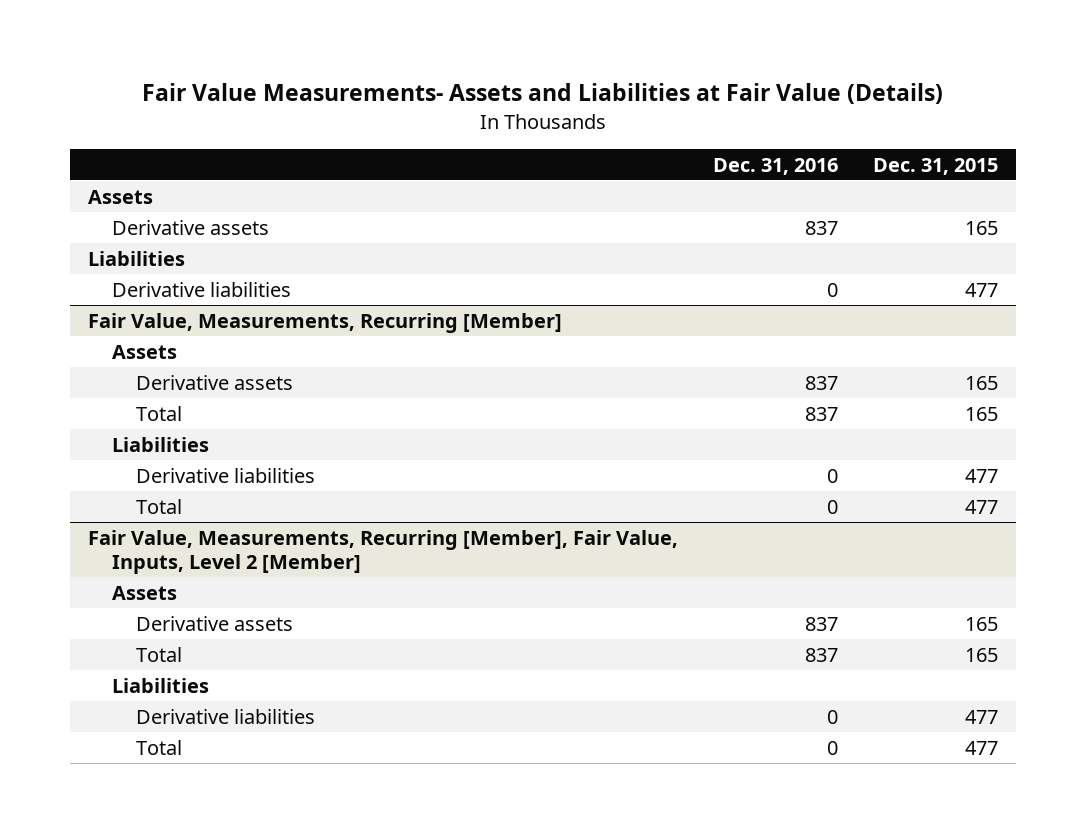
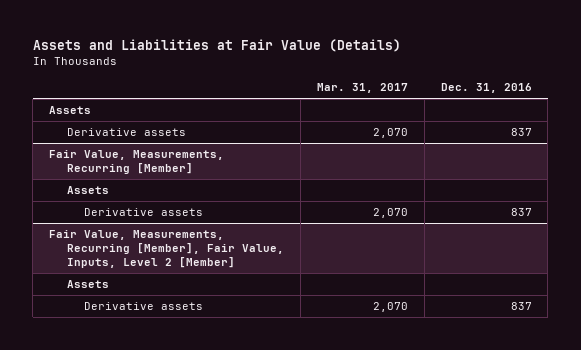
[141,83,943,105] Fair Value Measurements- Assets and Liabilities at Fair Value (Details) -> [32,39,401,53] Assets and Liabilities at Fair Value (Details)
[872,157,998,175] Dec. 31, 2015 -> none
none -> [316,83,408,94] Mar. 31, 2017
[87,250,185,266] Liabilities -> none
[111,281,291,297] Derivative liabilities -> none
[135,405,182,421] Total -> none
[111,436,209,452] Liabilities -> none
[135,467,315,483] Derivative liabilities -> none
[135,498,182,514] Total -> none
[135,646,182,662] Total -> none
[111,677,209,693] Liabilities -> none
[135,708,315,724] Derivative liabilities -> none
[135,739,182,755] Total -> none

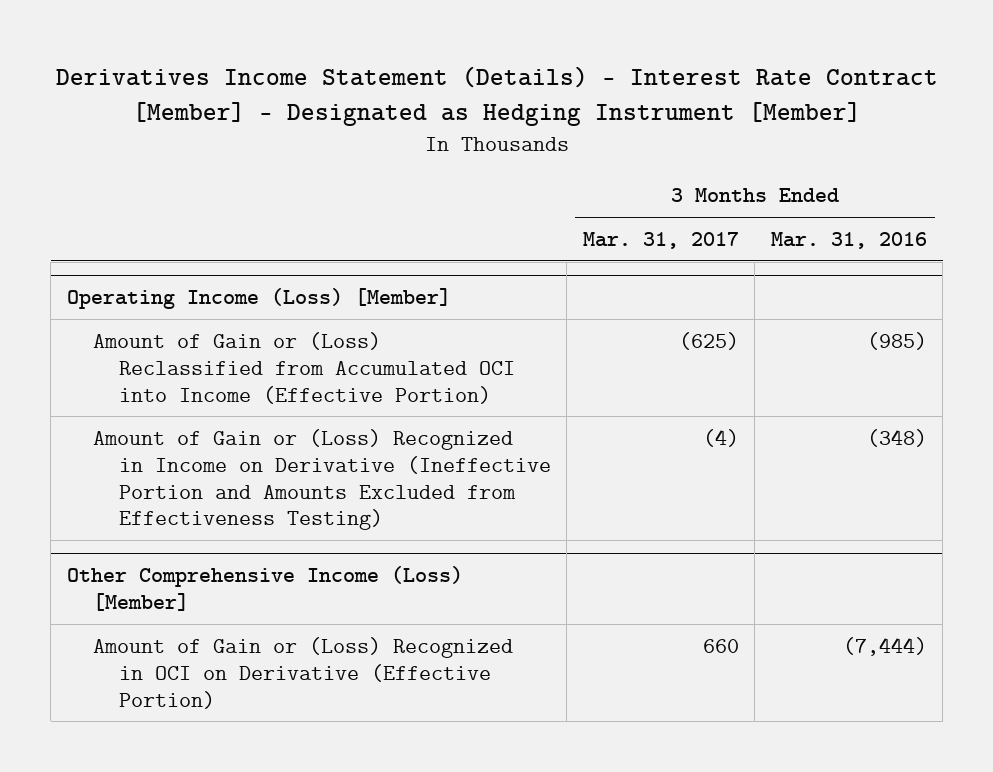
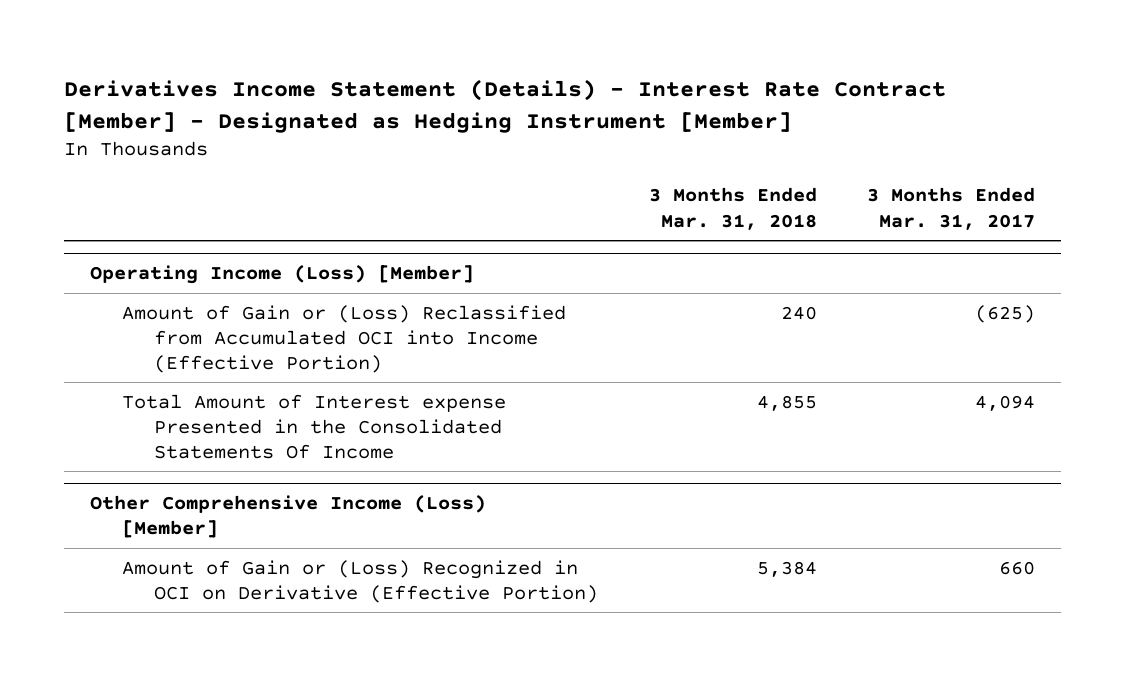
[770,231,927,249] Mar. 31, 2016 -> none
none -> [648,187,817,230] 3 Months Ended Mar. 31, 2018
[92,428,551,531] Amount of Gain or (Loss) Recognized in Income on Derivative (Ineffective Portion and Amounts Excluded from Effectiveness Testing) -> none
none -> [121,393,506,459] Total Amount of Interest expense Presented in the Consolidated Statements Of Income

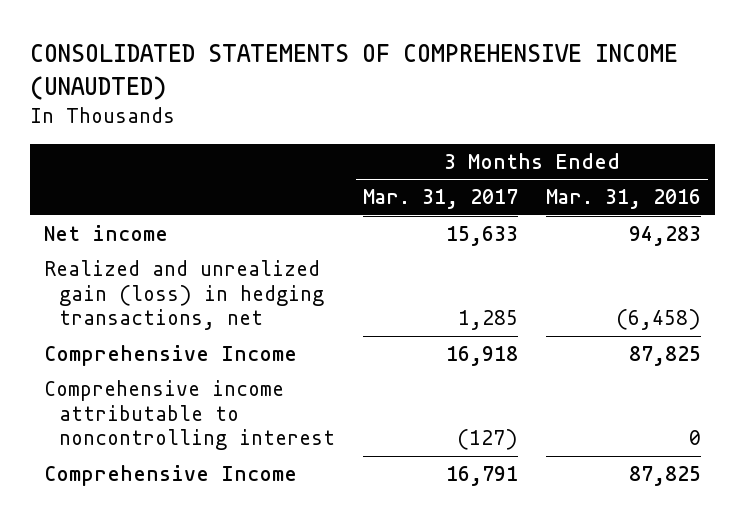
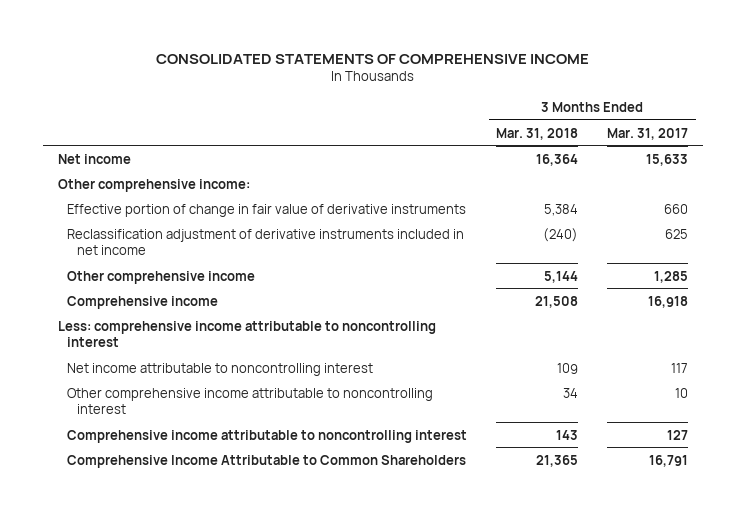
[30,44,679,100] CONSOLIDATED STATEMENTS OF COMPREHENSIVE INCOME (UNAUDTED) -> [156,53,590,64] CONSOLIDATED STATEMENTS OF COMPREHENSIVE INCOME
[545,189,701,210] Mar. 31, 2016 -> none
none -> [496,127,579,140] Mar. 31, 2018
none -> [57,178,250,192] Other comprehensive income:
none -> [67,203,467,217] Effective portion of change in fair value of derivative instruments
none -> [67,228,465,256] Reclassification adjustment of derivative instruments included in net income
[44,259,324,331] Realized and unrealized gain (loss) in hedging transactions, net -> [67,270,256,284] Other comprehensive income
[44,344,298,366] Comprehensive Income -> [67,295,219,309] Comprehensive income
none -> [57,320,436,348] Less: comprehensive income attributable to noncontrolling interest
none -> [67,362,374,376] Net income attributable to noncontrolling interest
none -> [67,387,434,415] Other comprehensive income attributable to noncontrolling interest
[456,429,518,451] (127) -> [667,429,689,440] 127
[44,464,298,486] Comprehensive Income -> [67,454,467,468] Comprehensive Income Attributable to Common Shareholders

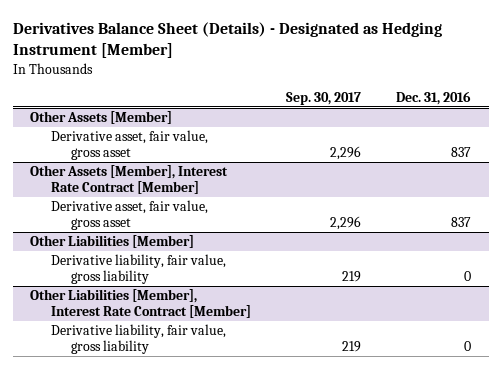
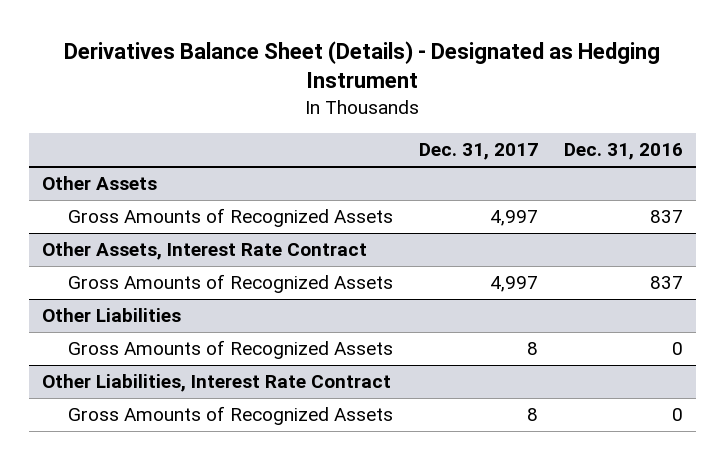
[12,21,442,59] Derivatives Balance Sheet (Details) - Designated as Hedging Instrument [Member] -> [64,40,661,89] Derivatives Balance Sheet (Details) - Designated as Hedging Instrument
[286,91,362,105] Sep. 30, 2017 -> none
none -> [418,143,538,161] Dec. 31, 2017
[50,254,226,285] Derivative liability, fair value, gross liability -> none
[50,324,226,355] Derivative liability, fair value, gross liability -> none
[30,111,173,125] Other Assets [Member] -> [41,176,157,191] Other Assets
[50,130,208,161] Derivative asset, fair value, gross asset -> [68,208,394,228] Gross Amounts of Recognized Assets
[30,165,229,195] Other Assets [Member], Interest Rate Contract [Member] -> [41,242,367,261] Other Assets, Interest Rate Contract
[50,200,208,231] Derivative asset, fair value, gross asset -> [68,274,394,294] Gross Amounts of Recognized Assets
[30,235,195,249] Other Liabilities [Member] -> [41,308,181,323] Other Liabilities
none -> [68,340,394,360] Gross Amounts of Recognized Assets
[30,289,251,319] Other Liabilities [Member], Interest Rate Contract [Member] -> [41,374,391,393] Other Liabilities, Interest Rate Contract
none -> [68,406,394,426] Gross Amounts of Recognized Assets

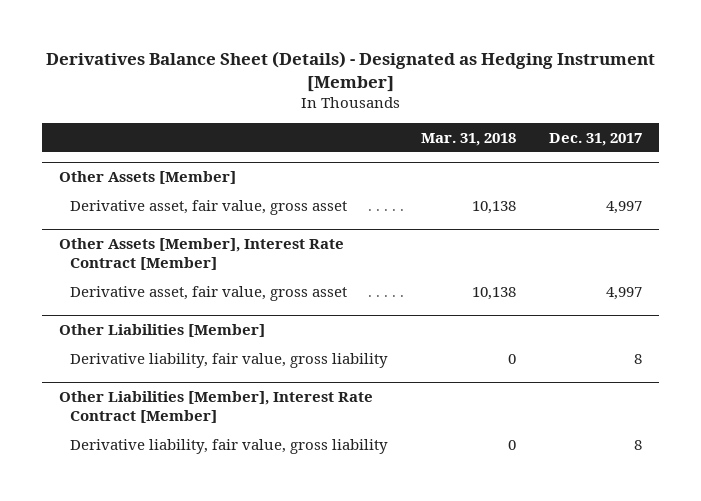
[64,40,661,89] Derivatives Balance Sheet (Details) - Designated as Hedging Instrument -> [45,50,655,92] Derivatives Balance Sheet (Details) - Designated as Hedging Instrument [Member]
[563,143,683,161] Dec. 31, 2016 -> none
none -> [420,132,516,146] Mar. 31, 2018
[68,340,394,360] Gross Amounts of Recognized Assets -> none
[68,406,394,426] Gross Amounts of Recognized Assets -> none
[41,176,157,191] Other Assets -> [58,171,236,185] Other Assets [Member]
[68,208,394,228] Gross Amounts of Recognized Assets -> [70,199,348,215] Derivative asset, fair value, gross asset
[41,242,367,261] Other Assets, Interest Rate Contract -> [58,238,344,270] Other Assets [Member], Interest Rate Contract [Member]
[68,274,394,294] Gross Amounts of Recognized Assets -> [70,285,348,301] Derivative asset, fair value, gross asset
[41,308,181,323] Other Liabilities -> [58,324,265,338] Other Liabilities [Member]
none -> [70,352,389,368] Derivative liability, fair value, gross liability
[41,374,391,393] Other Liabilities, Interest Rate Contract -> [58,391,373,423] Other Liabilities [Member], Interest Rate Contract [Member]
none -> [70,438,389,454] Derivative liability, fair value, gross liability

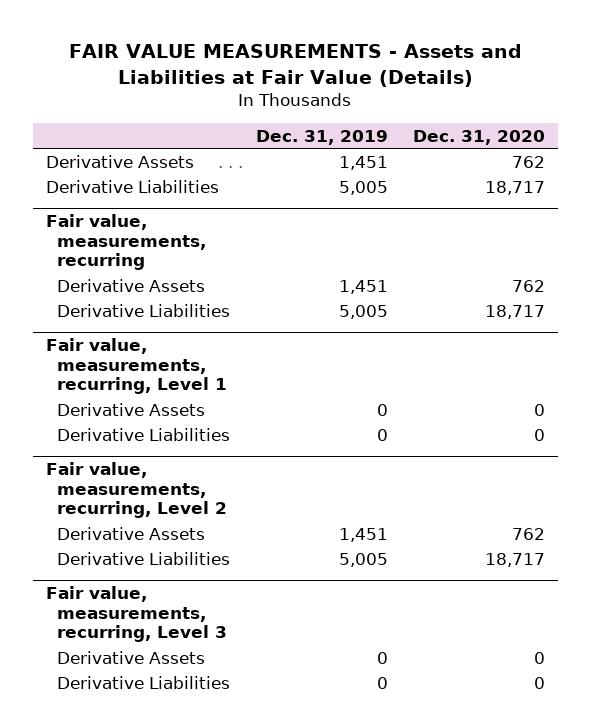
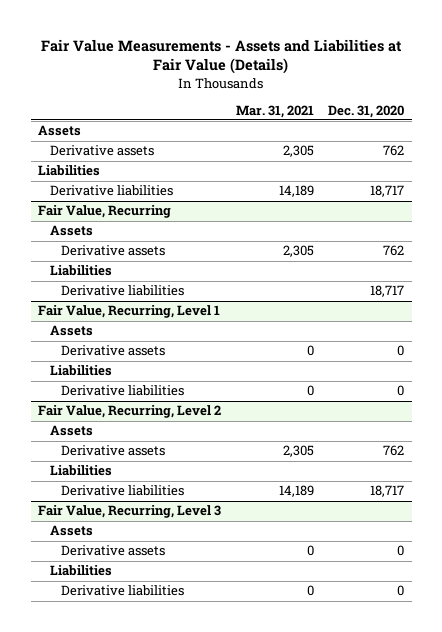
[69,44,523,88] FAIR VALUE MEASUREMENTS - Assets and Liabilities at Fair Value (Details) -> [41,38,403,75] Fair Value Measurements - Assets and Liabilities at Fair Value (Details)
[255,129,388,145] Dec. 31, 2019 -> none
none -> [235,104,314,118] Mar. 31, 2021
none -> [38,125,82,137] Assets
[45,154,194,168] Derivative Assets -> [49,145,154,157] Derivative assets
none -> [38,165,101,177] Liabilities
[45,179,219,193] Derivative Liabilities -> [49,185,173,197] Derivative liabilities
[45,214,207,271] Fair value, measurements, recurring -> [38,205,172,219] Fair Value, Recurring
none -> [49,225,93,237] Assets
[57,278,206,292] Derivative Assets -> [60,245,165,257] Derivative assets
none -> [49,265,112,277] Liabilities
[57,303,231,317] Derivative Liabilities -> [60,285,184,297] Derivative liabilities
[45,338,228,395] Fair value, measurements, recurring, Level 1 -> [38,305,221,319] Fair Value, Recurring, Level 1
none -> [49,325,93,337] Assets
[57,402,206,416] Derivative Assets -> [60,345,165,357] Derivative assets
none -> [49,365,112,377] Liabilities
[57,427,231,441] Derivative Liabilities -> [60,385,184,397] Derivative liabilities
[45,462,228,519] Fair value, measurements, recurring, Level 2 -> [38,405,222,419] Fair Value, Recurring, Level 2
none -> [49,425,93,437] Assets
[57,526,206,540] Derivative Assets -> [60,445,165,457] Derivative assets
none -> [49,465,112,477] Liabilities
[57,551,231,565] Derivative Liabilities -> [60,485,184,497] Derivative liabilities
[45,586,228,643] Fair value, measurements, recurring, Level 3 -> [38,505,222,519] Fair Value, Recurring, Level 3
none -> [49,525,93,537] Assets
[57,650,206,664] Derivative Assets -> [60,545,165,557] Derivative assets
none -> [49,565,112,577] Liabilities
[57,675,231,689] Derivative Liabilities -> [60,585,184,597] Derivative liabilities

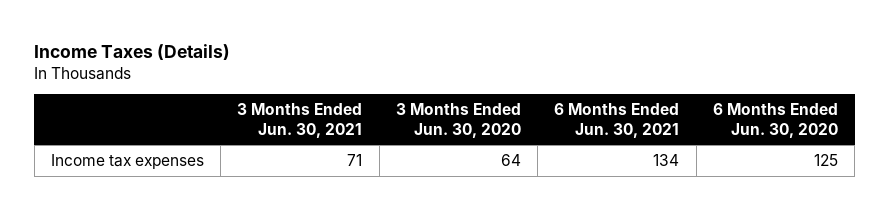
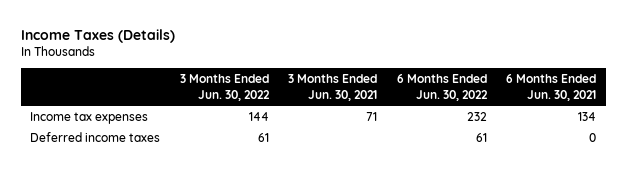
[395,103,521,138] 3 Months Ended Jun. 30, 2020 -> none
[712,103,838,138] 6 Months Ended Jun. 30, 2020 -> none
none -> [179,74,270,101] 3 Months Ended Jun. 30, 2022
none -> [396,74,488,101] 6 Months Ended Jun. 30, 2022
none -> [30,131,161,142] Deferred income taxes

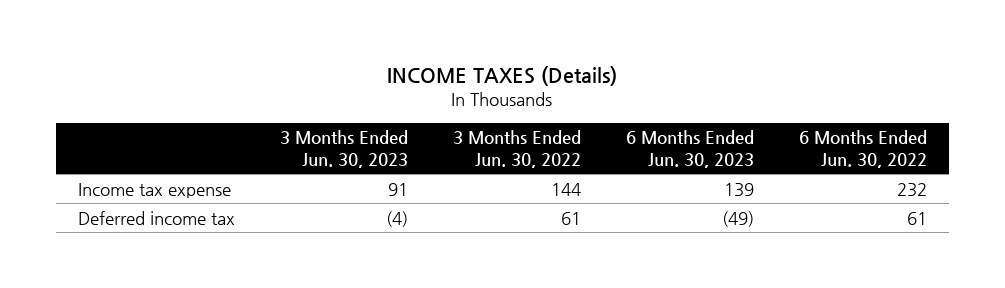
[20,28,175,43] Income Taxes (Details) -> [387,66,618,87] INCOME TAXES (Details)
[288,74,378,101] 3 Months Ended Jun. 30, 2021 -> none
[506,74,597,101] 6 Months Ended Jun. 30, 2021 -> none
none -> [280,130,409,168] 3 Months Ended Jun. 30, 2023
none -> [625,130,754,168] 6 Months Ended Jun. 30, 2023
[30,111,149,124] Income tax expenses -> [78,182,232,198] Income tax expense
[30,131,161,142] Deferred income taxes -> [78,210,236,225] Deferred income tax

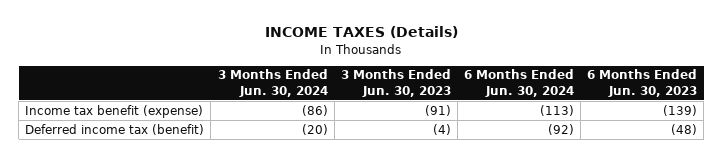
[452,130,581,168] 3 Months Ended Jun. 30, 2022 -> none
[798,130,927,168] 6 Months Ended Jun. 30, 2022 -> none
none -> [217,69,328,97] 3 Months Ended Jun. 30, 2024
none -> [464,69,575,97] 6 Months Ended Jun. 30, 2024
[78,182,232,198] Income tax expense -> [25,104,204,118] Income tax benefit (expense)
[388,182,409,196] 91 -> [424,104,451,116] (91)
[723,182,754,197] 139 -> [663,104,698,116] (139)
[78,210,236,225] Deferred income tax -> [25,123,205,135] Deferred income tax (benefit)
[721,210,754,227] (49) -> [671,123,698,135] (48)

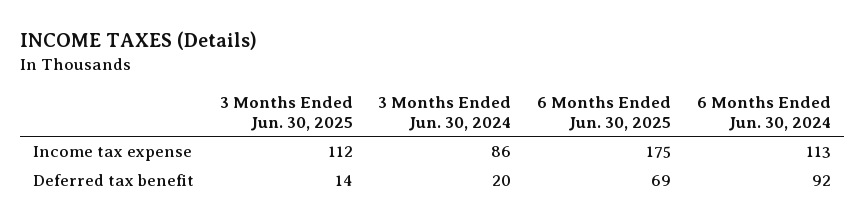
[340,69,451,97] 3 Months Ended Jun. 30, 2023 -> none
[587,69,698,97] 6 Months Ended Jun. 30, 2023 -> none
none -> [219,95,353,131] 3 Months Ended Jun. 30, 2025
none -> [537,95,672,131] 6 Months Ended Jun. 30, 2025
[25,104,204,118] Income tax benefit (expense) -> [33,146,193,162] Income tax expense
[301,104,328,116] (86) -> [491,146,512,158] 86
[540,104,575,116] (113) -> [805,146,831,159] 113
[25,123,205,135] Deferred income tax (benefit) -> [33,174,195,187] Deferred tax benefit
[301,123,328,135] (20) -> [492,175,512,187] 20
[548,123,575,135] (92) -> [811,175,831,187] 92

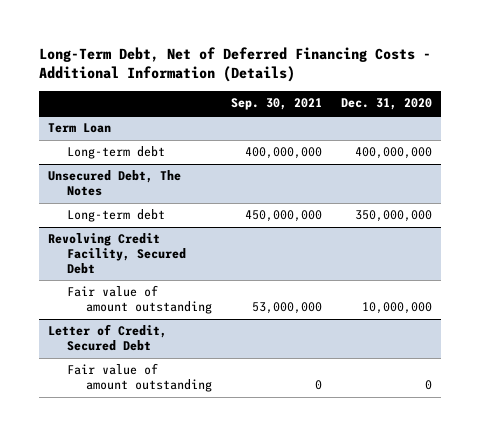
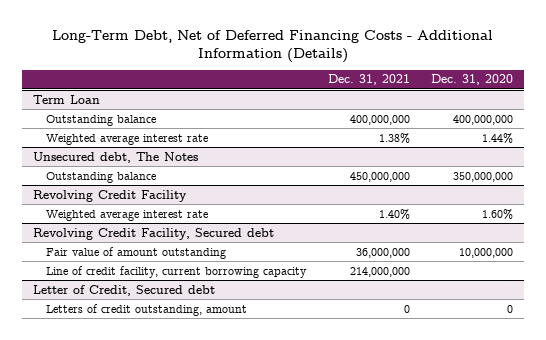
[231,98,323,111] Sep. 30, 2021 -> none
none -> [327,74,410,86] Dec. 31, 2021
[67,146,166,160] Long-term debt -> [45,114,156,126] Outstanding balance
none -> [45,133,208,145] Weighted average interest rate
[48,170,182,197] Unsecured Debt, The Notes -> [32,151,198,163] Unsecured debt, The Notes
[67,209,166,223] Long-term debt -> [45,171,156,183] Outstanding balance
none -> [32,189,187,202] Revolving Credit Facility
none -> [45,209,208,221] Weighted average interest rate
[48,233,187,274] Revolving Credit Facility, Secured Debt -> [32,227,274,240] Revolving Credit Facility, Secured debt
[67,363,213,393] Fair value of amount outstanding -> none
none -> [45,265,307,278] Line of credit facility, current borrowing capacity
[48,324,168,352] Letter of Credit, Secured Debt -> [32,284,215,296] Letter of Credit, Secured debt
none -> [45,303,247,316] Letters of credit outstanding, amount

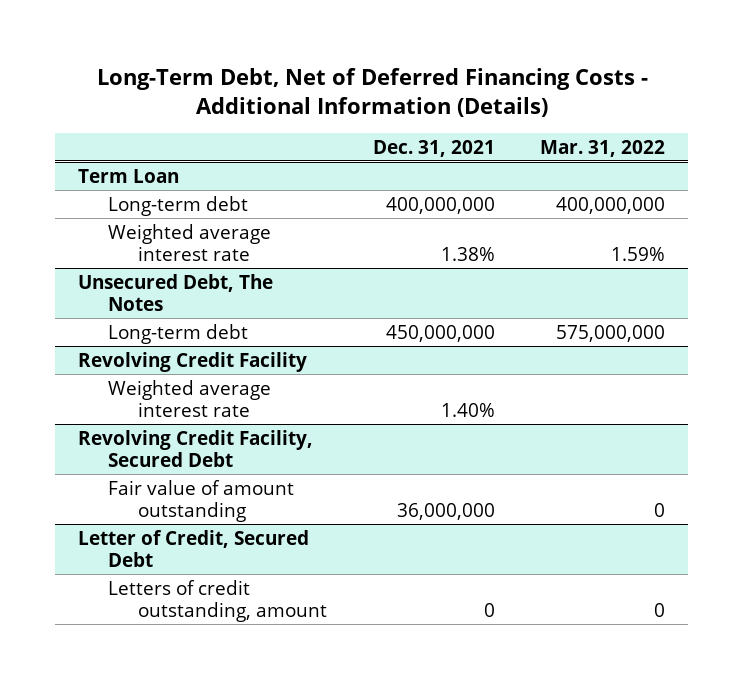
[431,74,514,86] Dec. 31, 2020 -> none
none -> [540,139,666,157] Mar. 31, 2022
[45,114,156,126] Outstanding balance -> [108,195,249,216] Long-term debt
[32,151,198,163] Unsecured debt, The Notes -> [78,273,274,311] Unsecured Debt, The Notes
[45,171,156,183] Outstanding balance -> [108,323,249,344] Long-term debt
[32,227,274,240] Revolving Credit Facility, Secured debt -> [78,429,314,467] Revolving Credit Facility, Secured Debt
[45,265,307,278] Line of credit facility, current borrowing capacity -> none
[32,284,215,296] Letter of Credit, Secured debt -> [78,529,310,567] Letter of Credit, Secured Debt

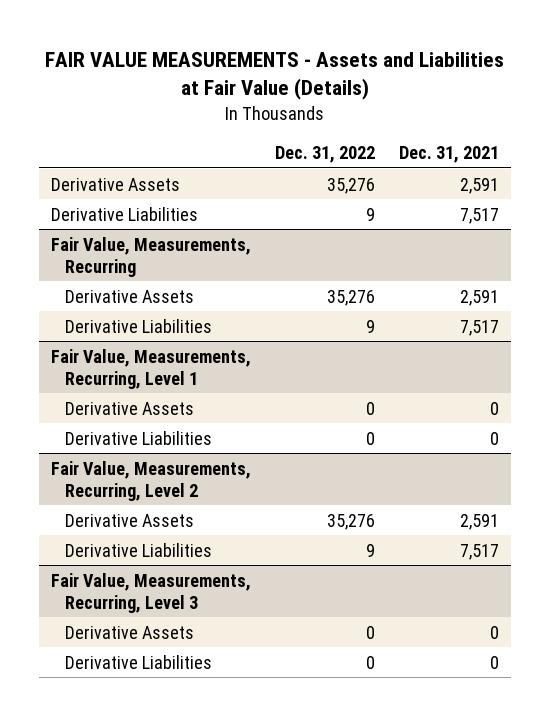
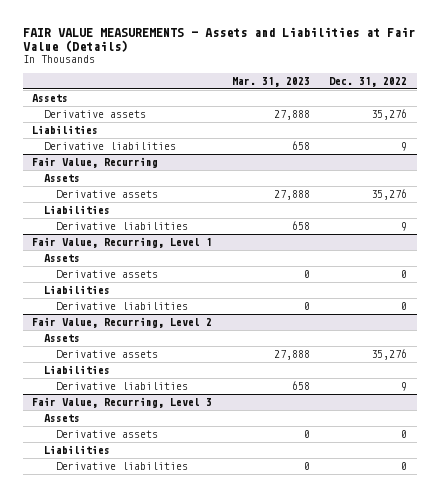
[398,146,499,164] Dec. 31, 2021 -> none
none -> [231,76,310,87] Mar. 31, 2023
none -> [32,94,69,103] Assets
[50,177,180,191] Derivative Assets -> [44,110,147,119] Derivative assets
none -> [32,125,99,135] Liabilities
[50,206,198,221] Derivative Liabilities -> [44,142,177,151] Derivative liabilities
[50,236,251,277] Fair Value, Measurements, Recurring -> [32,157,159,169] Fair Value, Recurring
none -> [44,174,81,183] Assets
[65,289,195,303] Derivative Assets -> [55,190,158,199] Derivative assets
none -> [44,205,111,215] Liabilities
[65,318,213,333] Derivative Liabilities -> [55,222,188,231] Derivative liabilities
[50,348,251,389] Fair Value, Measurements, Recurring, Level 1 -> [32,237,213,249] Fair Value, Recurring, Level 1
none -> [44,254,81,263] Assets
[65,401,195,415] Derivative Assets -> [55,270,158,279] Derivative assets
none -> [44,285,111,295] Liabilities
[65,430,213,445] Derivative Liabilities -> [55,302,188,311] Derivative liabilities
[50,460,251,501] Fair Value, Measurements, Recurring, Level 2 -> [32,317,213,329] Fair Value, Recurring, Level 2
none -> [44,334,81,343] Assets
[65,513,195,527] Derivative Assets -> [55,350,158,359] Derivative assets
none -> [44,365,111,375] Liabilities
[65,542,213,557] Derivative Liabilities -> [55,382,188,391] Derivative liabilities
[50,572,251,613] Fair Value, Measurements, Recurring, Level 3 -> [32,397,213,409] Fair Value, Recurring, Level 3
none -> [44,414,81,423] Assets
[65,625,195,639] Derivative Assets -> [55,430,158,439] Derivative assets
none -> [44,445,111,455] Liabilities
[65,654,213,669] Derivative Liabilities -> [55,462,188,471] Derivative liabilities

